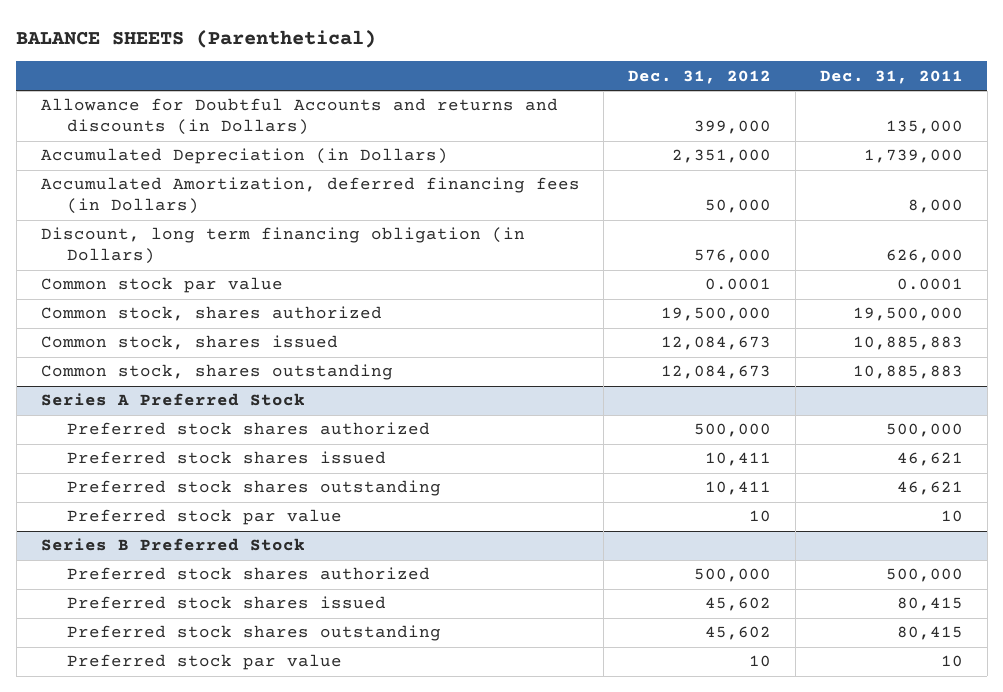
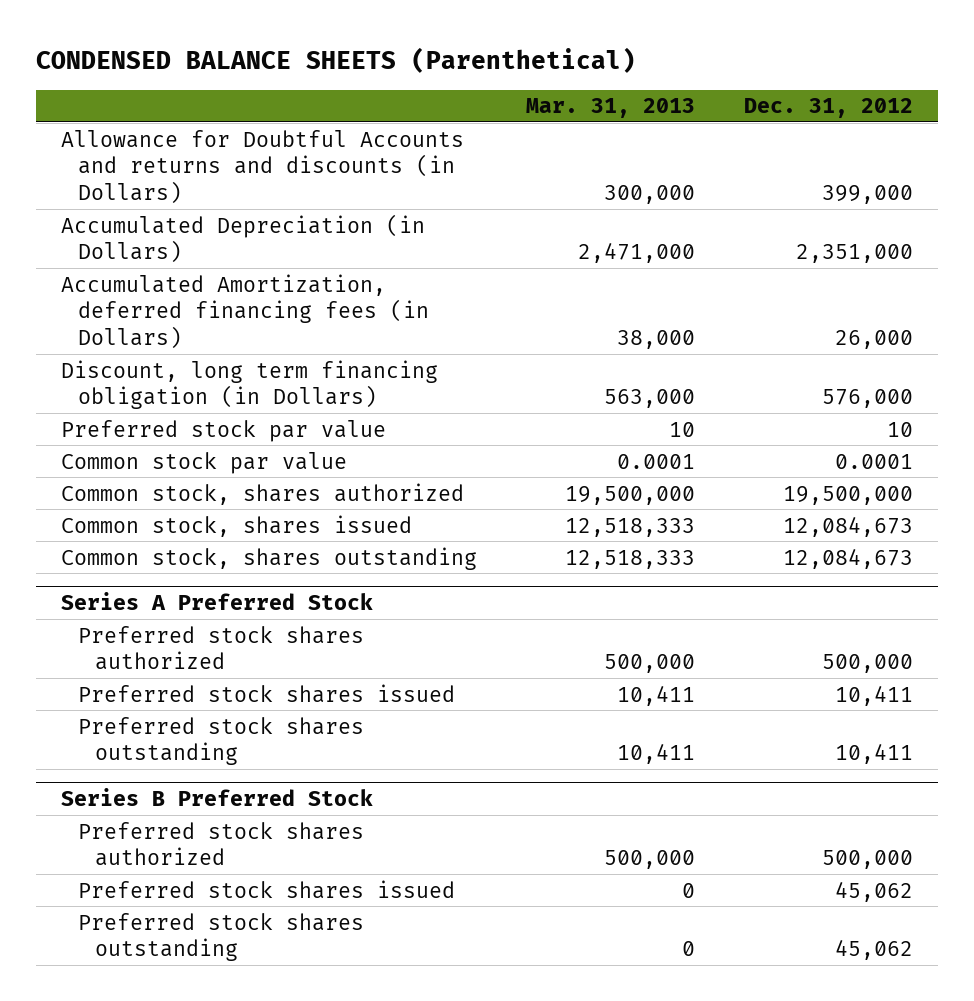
[16,29,377,48] BALANCE SHEETS (Parenthetical) -> [36,46,637,73] CONDENSED BALANCE SHEETS (Parenthetical)
[819,69,963,84] Dec. 31, 2011 -> none
none -> [525,98,695,119] Mar. 31, 2013
[705,199,772,214] 50,000 -> [835,329,914,349] 26,000
none -> [60,419,386,442] Preferred stock par value
[66,509,342,526] Preferred stock par value -> none
[66,654,342,671] Preferred stock par value -> none
[705,597,772,612] 45,602 -> [835,880,914,902] 45,062
[705,626,772,641] 45,602 -> [835,939,914,961] 45,062

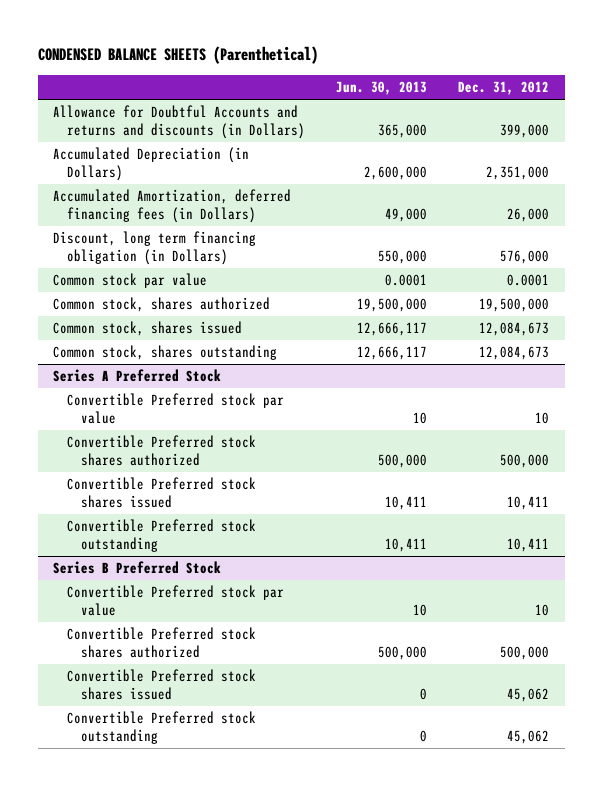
[525,98,695,119] Mar. 31, 2013 -> none
none -> [335,80,427,95] Jun. 30, 2013
[60,419,386,442] Preferred stock par value -> none
none -> [66,393,284,424] Convertible Preferred stock par value
[77,625,364,671] Preferred stock shares authorized -> [66,435,256,466] Convertible Preferred stock shares authorized
[77,683,455,703] Preferred stock shares issued -> [66,477,256,508] Convertible Preferred stock shares issued
[77,716,364,766] Preferred stock shares outstanding -> [66,519,256,552] Convertible Preferred stock outstanding
none -> [66,585,284,616] Convertible Preferred stock par value
[77,821,364,867] Preferred stock shares authorized -> [66,627,256,658] Convertible Preferred stock shares authorized
[77,879,455,899] Preferred stock shares issued -> [66,669,256,700] Convertible Preferred stock shares issued
[77,912,364,962] Preferred stock shares outstanding -> [66,711,256,744] Convertible Preferred stock outstanding

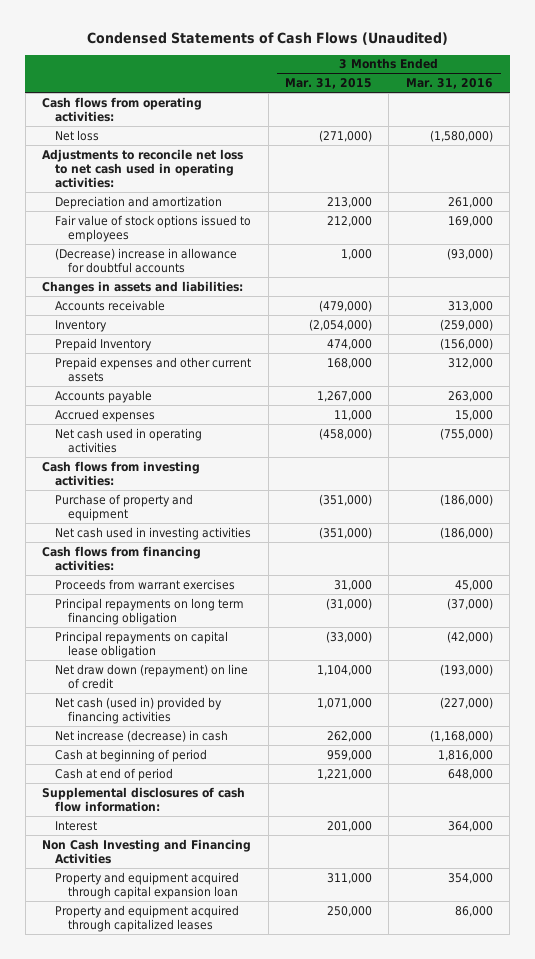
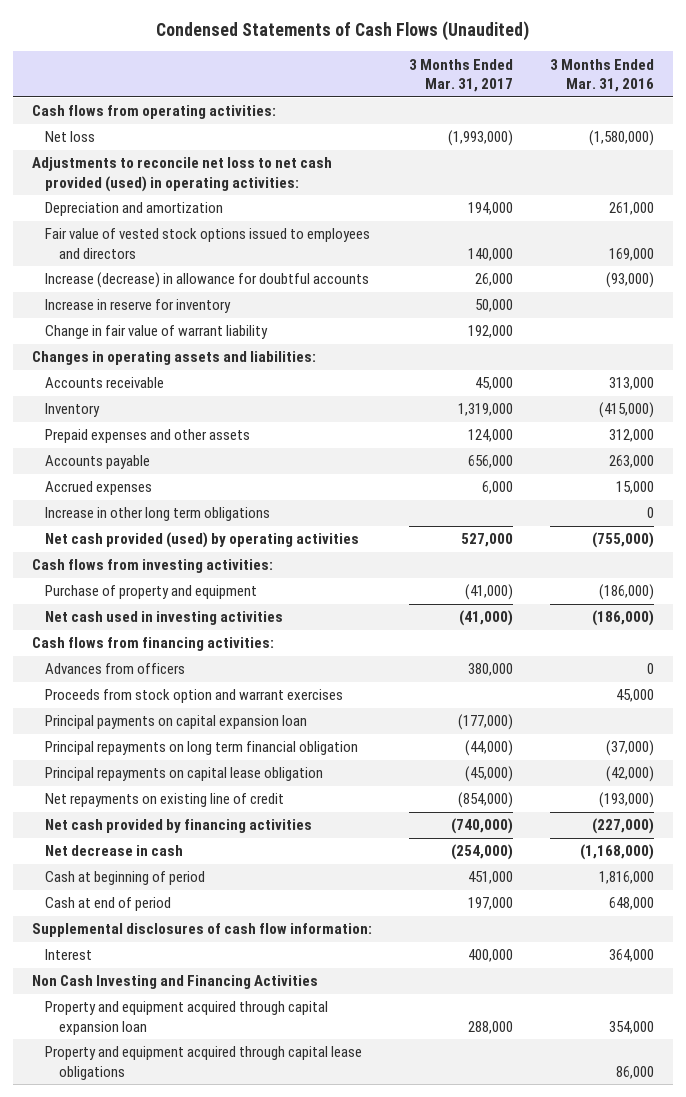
[285,78,373,90] Mar. 31, 2015 -> none
none -> [408,58,513,93] 3 Months Ended Mar. 31, 2017
[42,148,244,189] Adjustments to reconcile net loss to net cash used in operating activities: -> [31,157,332,192] Adjustments to reconcile net loss to net cash provided (used) in operating activities:
[54,214,251,242] Fair value of stock options issued to employees -> [45,228,371,259] Fair value of vested stock options issued to employees and directors
[54,247,237,273] (Decrease) increase in allowance for doubtful accounts -> [45,272,370,289] Increase (decrease) in allowance for doubtful accounts
none -> [45,299,232,314] Increase in reserve for inventory
none -> [45,325,269,340] Change in fair value of warrant liability
[42,280,244,294] Changes in assets and liabilities: -> [31,351,316,366] Changes in operating assets and liabilities:
[54,337,152,351] Prepaid Inventory -> none
[439,318,493,331] (259,000) -> [598,402,654,419] (415,000)
[54,356,251,382] Prepaid expenses and other current assets -> [45,429,251,444] Prepaid expenses and other assets
none -> [45,507,271,522] Increase in other long term obligations
[54,427,202,453] Net cash used in operating activities -> [45,532,360,549] Net cash provided (used) by operating activities
none -> [45,663,186,675] Advances from officers
[54,578,235,590] Proceeds from warrant exercises -> [45,689,344,704] Proceeds from stock option and warrant exercises
none -> [45,715,308,730] Principal payments on capital expansion loan
[54,597,244,625] Principal repayments on long term financing obligation -> [45,741,359,756] Principal repayments on long term financial obligation
[54,663,248,689] Net draw down (repayment) on line of credit -> [45,793,285,808] Net repayments on existing line of credit
[54,696,222,724] Net cash (used in) provided by financing activities -> [45,819,313,834] Net cash provided by financing activities
[54,729,228,742] Net increase (decrease) in cash -> [45,845,184,857] Net decrease in cash
[54,904,239,932] Property and equipment acquired through capitalized leases -> [45,1046,363,1080] Property and equipment acquired through capital lease obligations

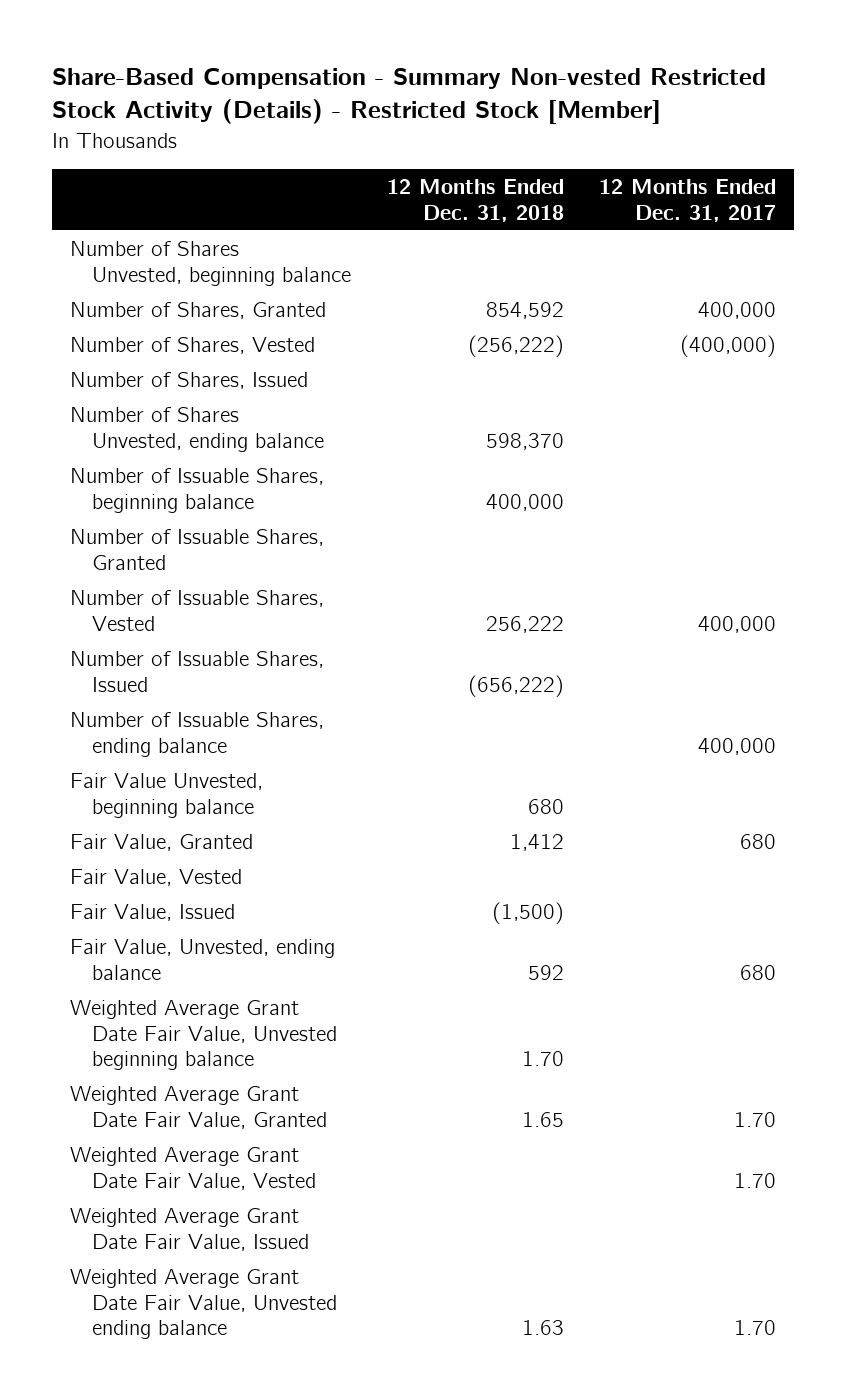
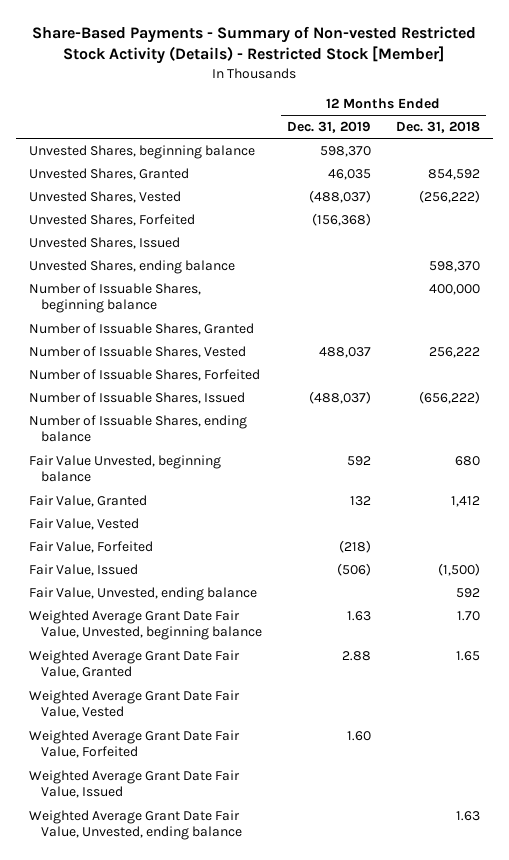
[51,68,766,125] Share-Based Compensation - Summary Non-vested Restricted Stock Activity (Details) - Restricted Stock [Member] -> [32,25,477,65] Share-Based Payments - Summary of Non-vested Restricted Stock Activity (Details) - Restricted Stock [Member]
[599,178,777,222] 12 Months Ended Dec. 31, 2017 -> none
none -> [286,121,371,134] Dec. 31, 2019
[69,240,351,286] Number of Shares Unvested, beginning balance -> [28,144,255,159] Unvested Shares, beginning balance
[69,301,326,319] Number of Shares, Granted -> [28,167,189,180] Unvested Shares, Granted
[69,336,315,354] Number of Shares, Vested -> [28,190,181,203] Unvested Shares, Vested
none -> [28,213,195,226] Unvested Shares, Forfeited
[69,371,308,389] Number of Shares, Issued -> [28,236,180,249] Unvested Shares, Issued
[69,406,324,452] Number of Shares Unvested, ending balance -> [28,259,235,274] Unvested Shares, ending balance
none -> [28,368,260,381] Number of Issuable Shares, Forfeited
none -> [28,540,153,553] Fair Value, Forfeited
[69,999,337,1071] Weighted Average Grant Date Fair Value, Unvested beginning balance -> [28,609,262,641] Weighted Average Grant Date Fair Value, Unvested, beginning balance
none -> [28,729,240,759] Weighted Average Grant Date Fair Value, Forfeited
[69,1268,337,1340] Weighted Average Grant Date Fair Value, Unvested ending balance -> [28,809,242,841] Weighted Average Grant Date Fair Value, Unvested, ending balance

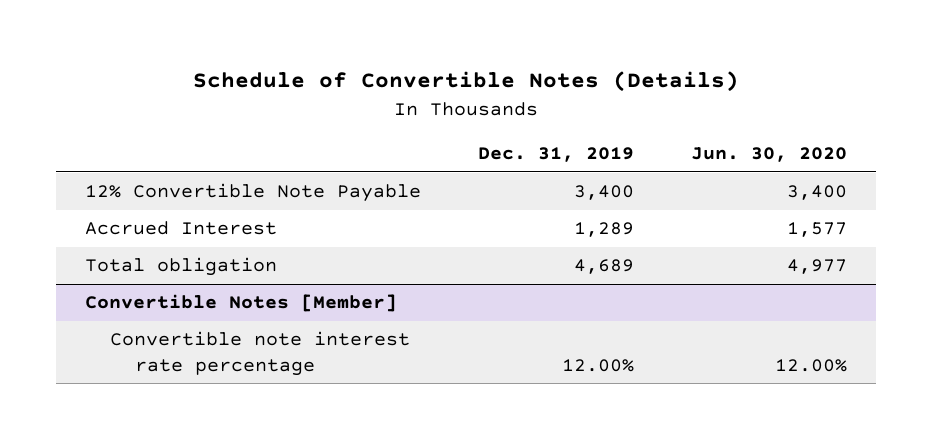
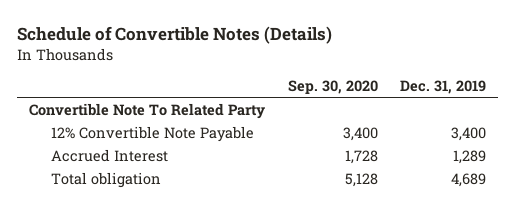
[691,147,848,163] Jun. 30, 2020 -> none
none -> [287,80,378,95] Sep. 30, 2020
none -> [28,102,265,119] Convertible Note To Related Party
[84,294,397,313] Convertible Notes [Member] -> none
[110,331,411,376] Convertible note interest rate percentage -> none

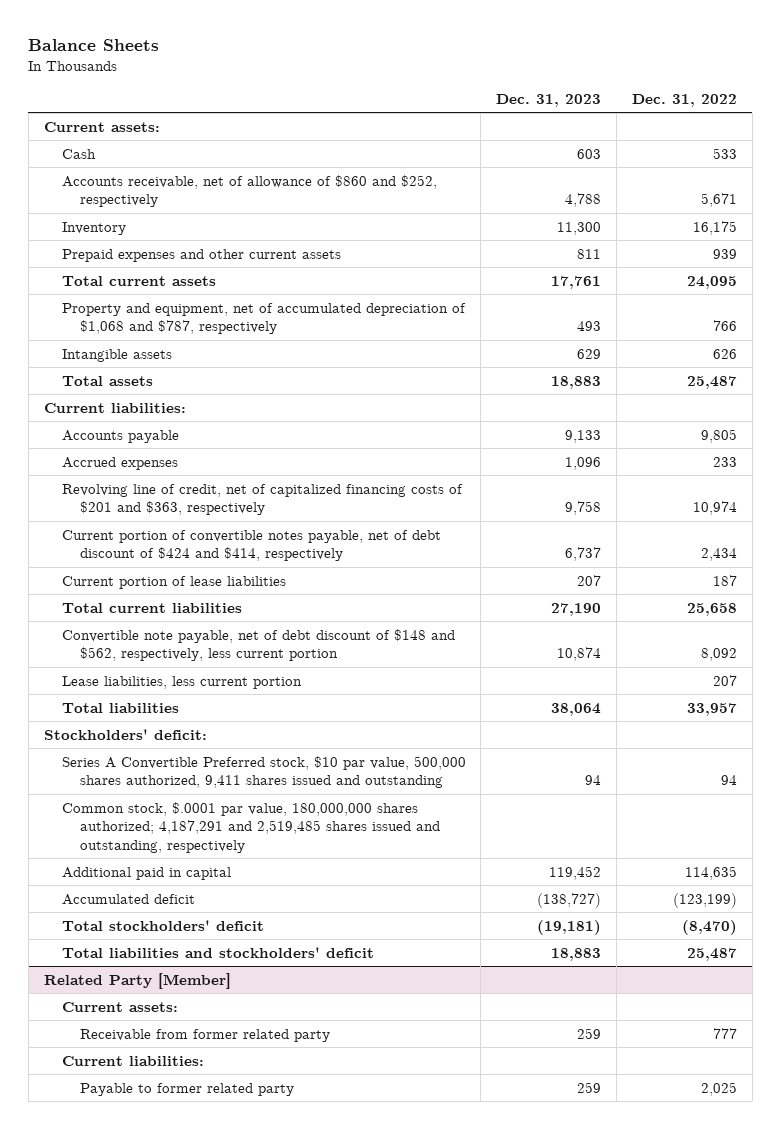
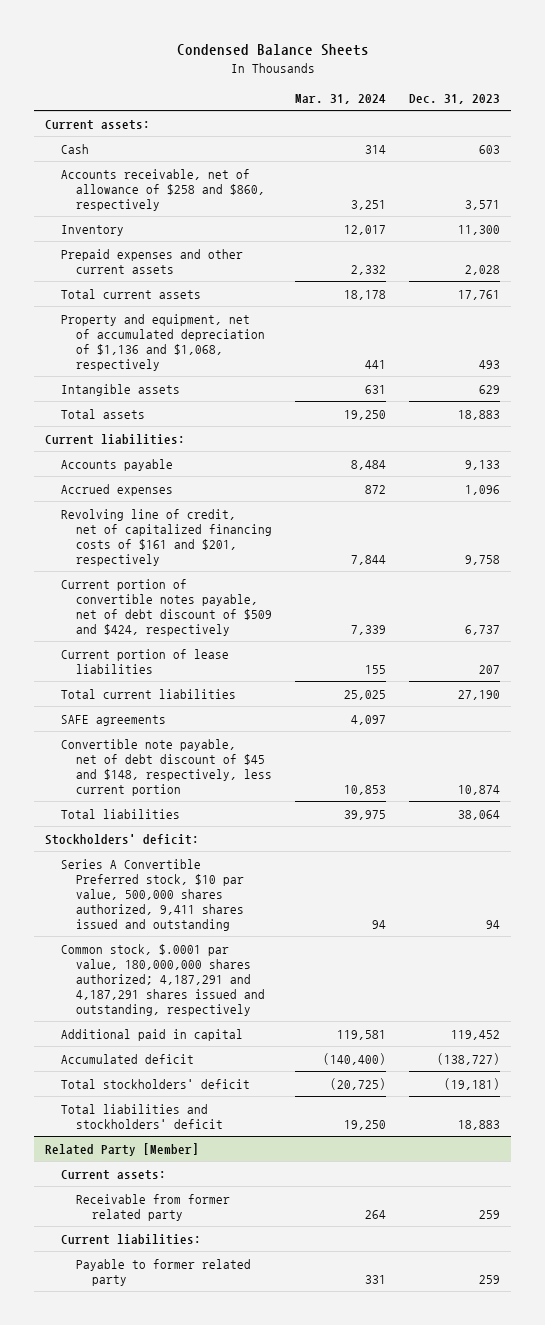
[28,38,160,51] Balance Sheets -> [176,44,369,57] Condensed Balance Sheets
[631,93,737,107] Dec. 31, 2022 -> none
none -> [295,93,387,104] Mar. 31, 2024
[61,174,437,208] Accounts receivable, net of allowance of $860 and $252, respectively -> [60,168,266,211] Accounts receivable, net of allowance of $258 and $860, respectively
[565,193,602,208] 4,788 -> [464,199,500,210] 3,571
[577,248,602,259] 811 -> [464,264,500,275] 2,028
[61,302,466,335] Property and equipment, net of accumulated depreciation of $1,068 and $787, respectively -> [60,313,266,372] Property and equipment, net of accumulated depreciation of $1,136 and $1,068, respectively
[61,483,463,516] Revolving line of credit, net of capitalized financing costs of $201 and $363, respectively -> [60,508,273,567] Revolving line of credit, net of capitalized financing costs of $161 and $201, respectively
[61,529,441,562] Current portion of convertible notes payable, net of debt discount of $424 and $414, respectively -> [60,578,273,637] Current portion of convertible notes payable, net of debt discount of $509 and $424, respectively
[61,675,302,689] Lease liabilities, less current portion -> none
none -> [60,714,166,726] SAFE agreements
[61,628,455,662] Convertible note payable, net of debt discount of $148 and $562, respectively, less current portion -> [60,738,273,797] Convertible note payable, net of debt discount of $45 and $148, respectively, less current portion
[61,801,440,853] Common stock, $.0001 par value, 180,000,000 shares authorized; 4,187,291 and 2,519,485 shares issued and outstanding, respectively -> [60,943,266,1017] Common stock, $.0001 par value, 180,000,000 shares authorized; 4,187,291 and 4,187,291 shares issued and outstanding, respectively

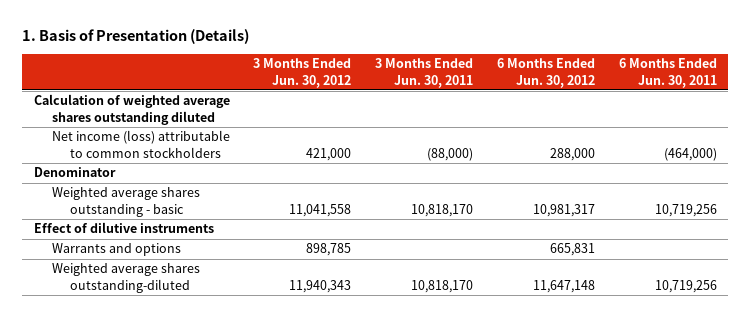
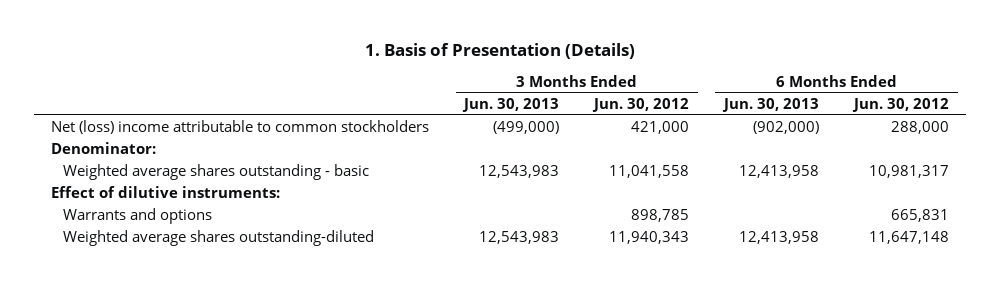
[375,58,474,88] 3 Months Ended Jun. 30, 2011 -> none
[618,58,717,88] 6 Months Ended Jun. 30, 2011 -> none
none -> [462,98,560,113] Jun. 30, 2013
none -> [722,98,820,113] Jun. 30, 2013
[33,94,230,125] Calculation of weighted average shares outstanding diluted -> none
[51,130,230,158] Net income (loss) attributable to common stockholders -> [51,120,430,135] Net (loss) income attributable to common stockholders
[33,167,116,178] Denominator -> [51,142,157,155] Denominator:
[33,222,214,234] Effect of dilutive instruments -> [51,186,281,199] Effect of dilutive instruments:

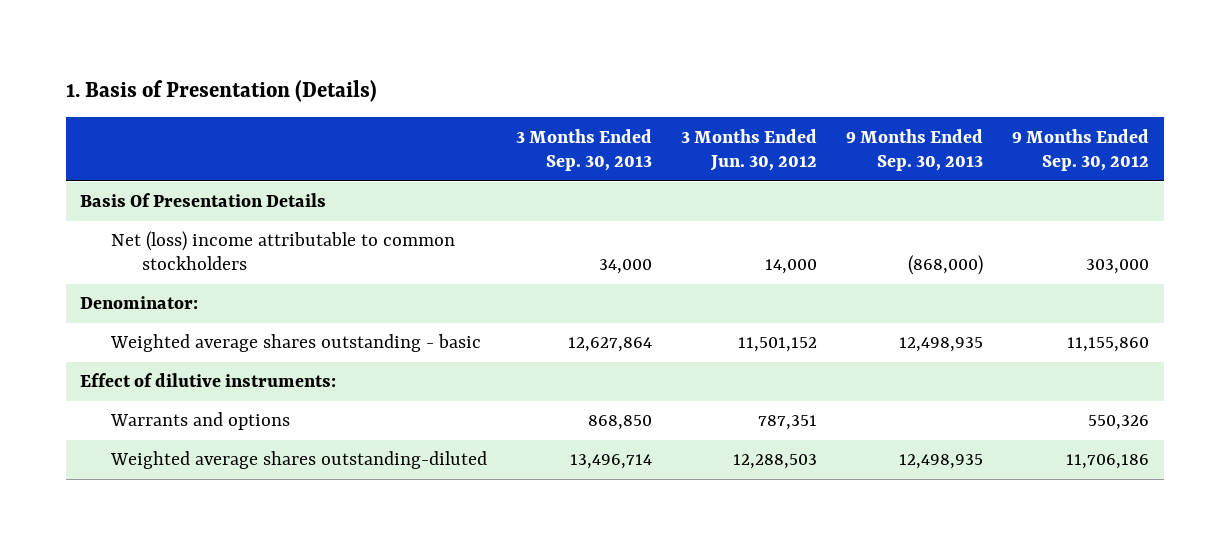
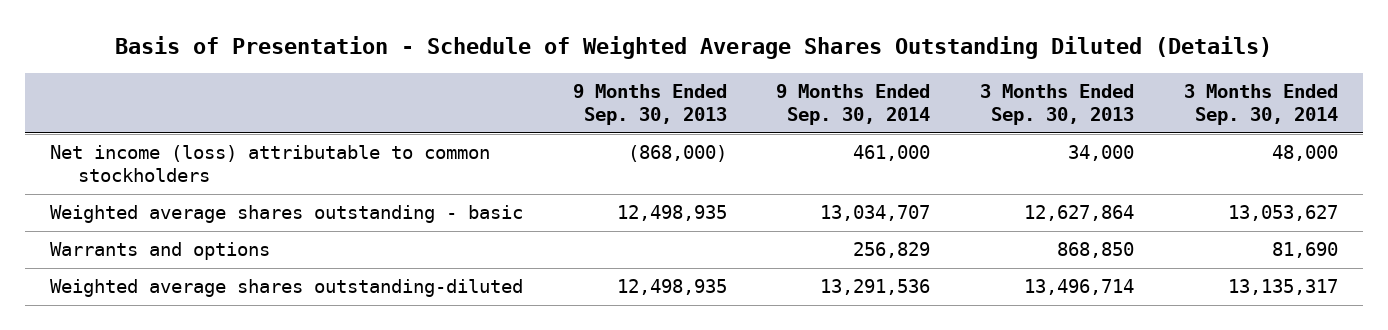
[65,80,377,103] 1. Basis of Presentation (Details) -> [114,35,1272,59] Basis of Presentation - Schedule of Weighted Average Shares Outstanding Diluted (Details)
[681,128,818,171] 3 Months Ended Jun. 30, 2012 -> none
[1012,128,1150,171] 9 Months Ended Sep. 30, 2012 -> none
none -> [776,83,931,125] 9 Months Ended Sep. 30, 2014
none -> [1184,83,1339,125] 3 Months Ended Sep. 30, 2014
[80,193,327,208] Basis Of Presentation Details -> none
[80,296,199,310] Denominator: -> none
[110,231,455,271] Net (loss) income attributable to common stockholders -> [49,145,490,183] Net income (loss) attributable to common stockholders
[80,373,337,388] Effect of dilutive instruments: -> none

